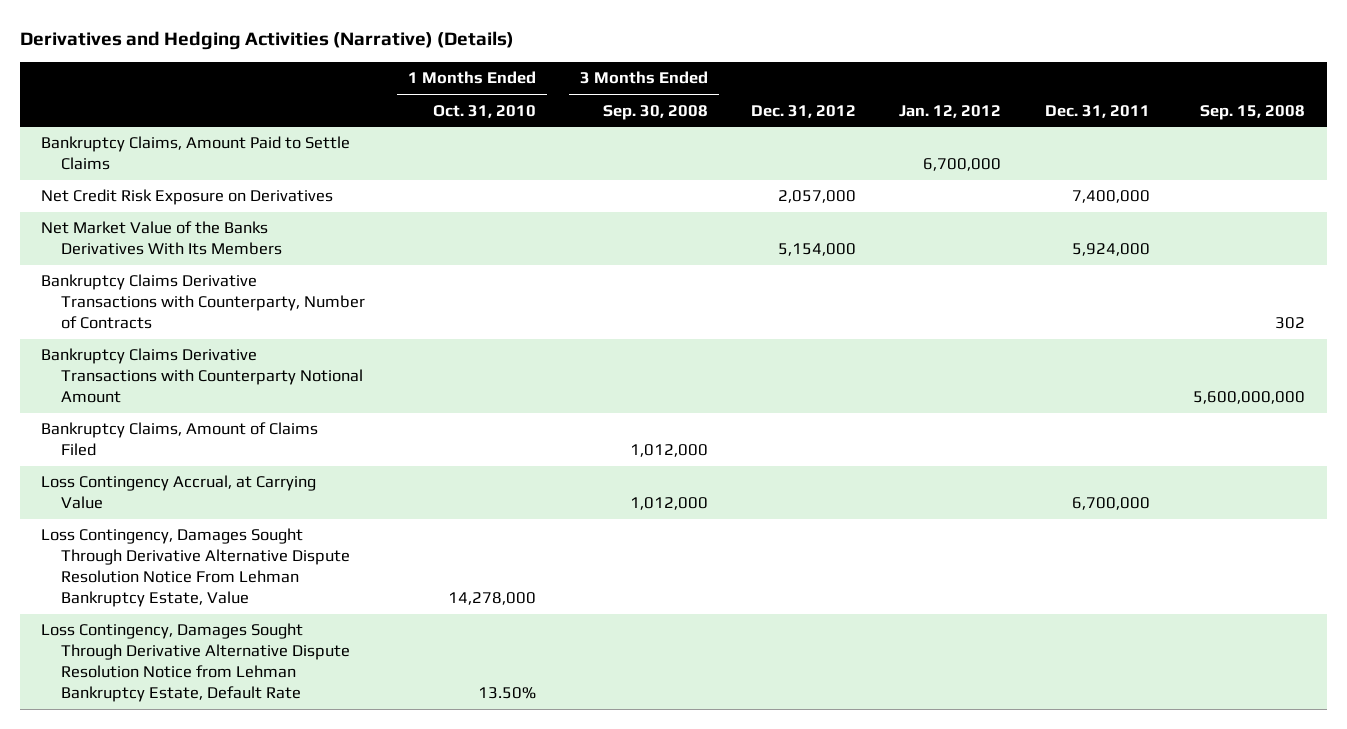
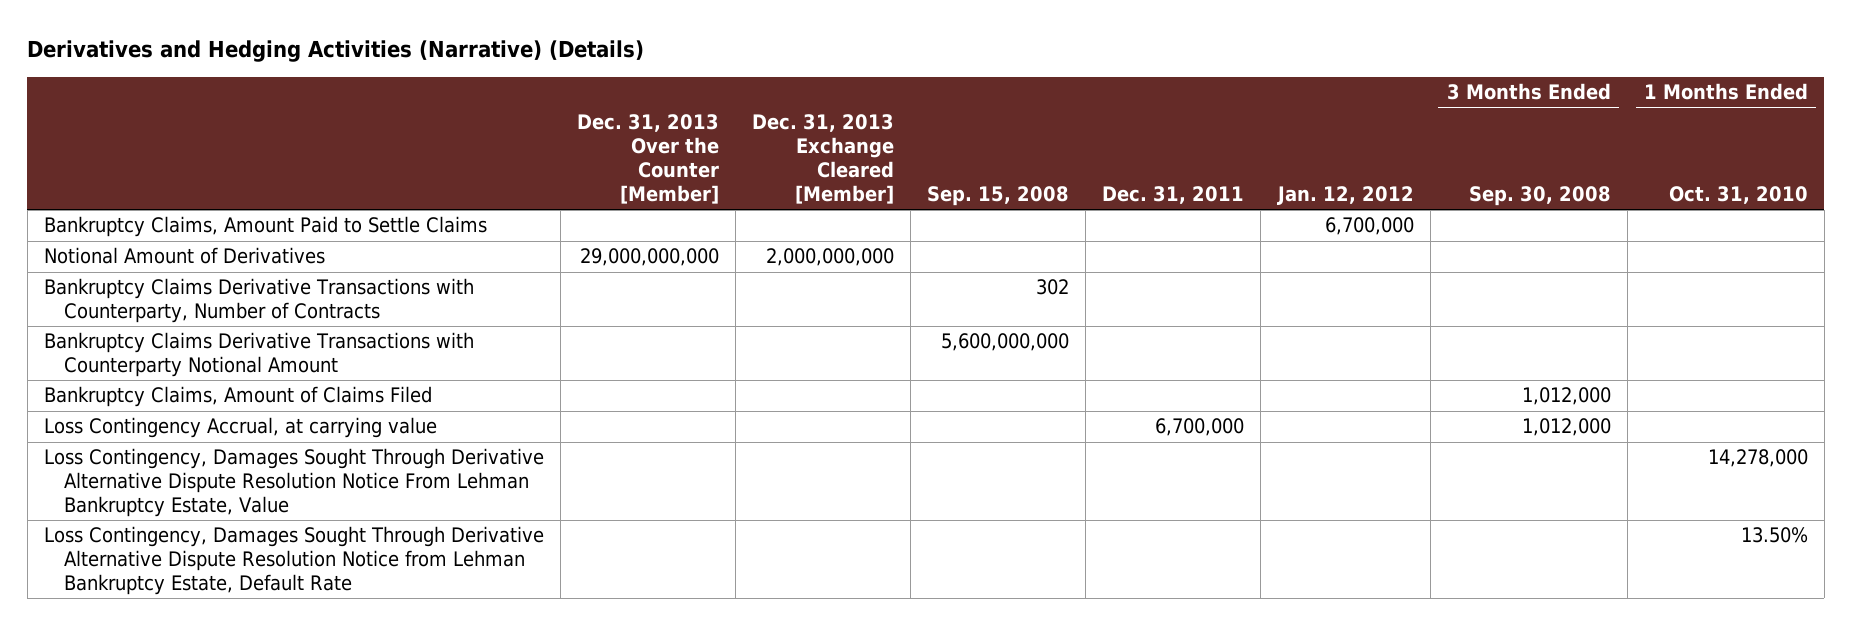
[751,104,857,118] Dec. 31, 2012 -> none
none -> [577,114,720,205] Dec. 31, 2013 Over the Counter [Member]
none -> [752,114,895,205] Dec. 31, 2013 Exchange Cleared [Member]
[41,189,334,206] Net Credit Risk Exposure on Derivatives -> none
[41,221,282,256] Net Market Value of the Banks Derivatives With Its Members -> none
none -> [43,247,325,265] Notional Amount of Derivatives
[41,475,317,510] Loss Contingency Accrual, at Carrying Value -> [43,417,437,439] Loss Contingency Accrual, at carrying value

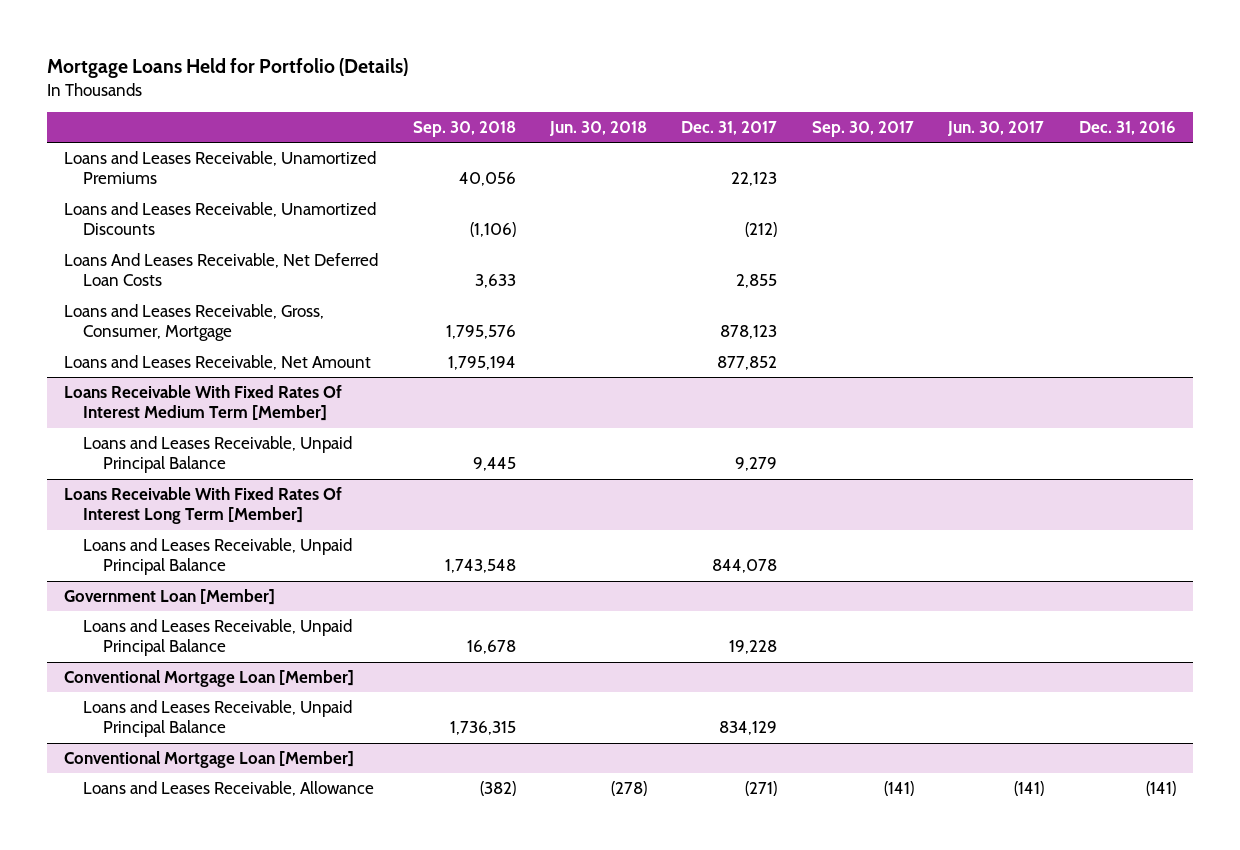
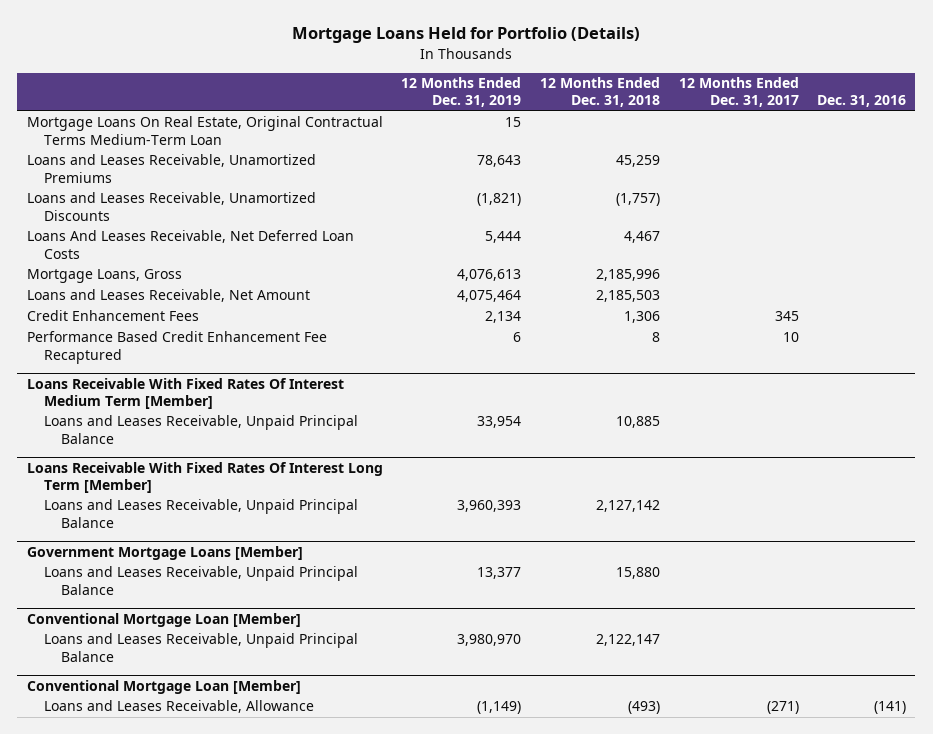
[412,121,516,138] Sep. 30, 2018 -> none
[548,121,647,137] Jun. 30, 2018 -> none
[681,121,778,136] Dec. 31, 2017 -> none
[811,121,914,138] Sep. 30, 2017 -> none
[947,121,1045,137] Jun. 30, 2017 -> none
none -> [401,77,522,108] 12 Months Ended Dec. 31, 2019
none -> [539,77,660,108] 12 Months Ended Dec. 31, 2018
none -> [678,77,799,108] 12 Months Ended Dec. 31, 2017
none -> [26,116,383,145] Mortgage Loans On Real Estate, Original Contractual Terms Medium-Term Loan
[64,303,325,342] Loans and Leases Receivable, Gross, Consumer, Mortgage -> none
none -> [26,269,182,284] Mortgage Loans, Gross
none -> [26,310,199,322] Credit Enhancement Fees
none -> [26,331,327,364] Performance Based Credit Enhancement Fee Recaptured
[64,588,276,605] Government Loan [Member] -> [26,545,303,560] Government Mortgage Loans [Member]

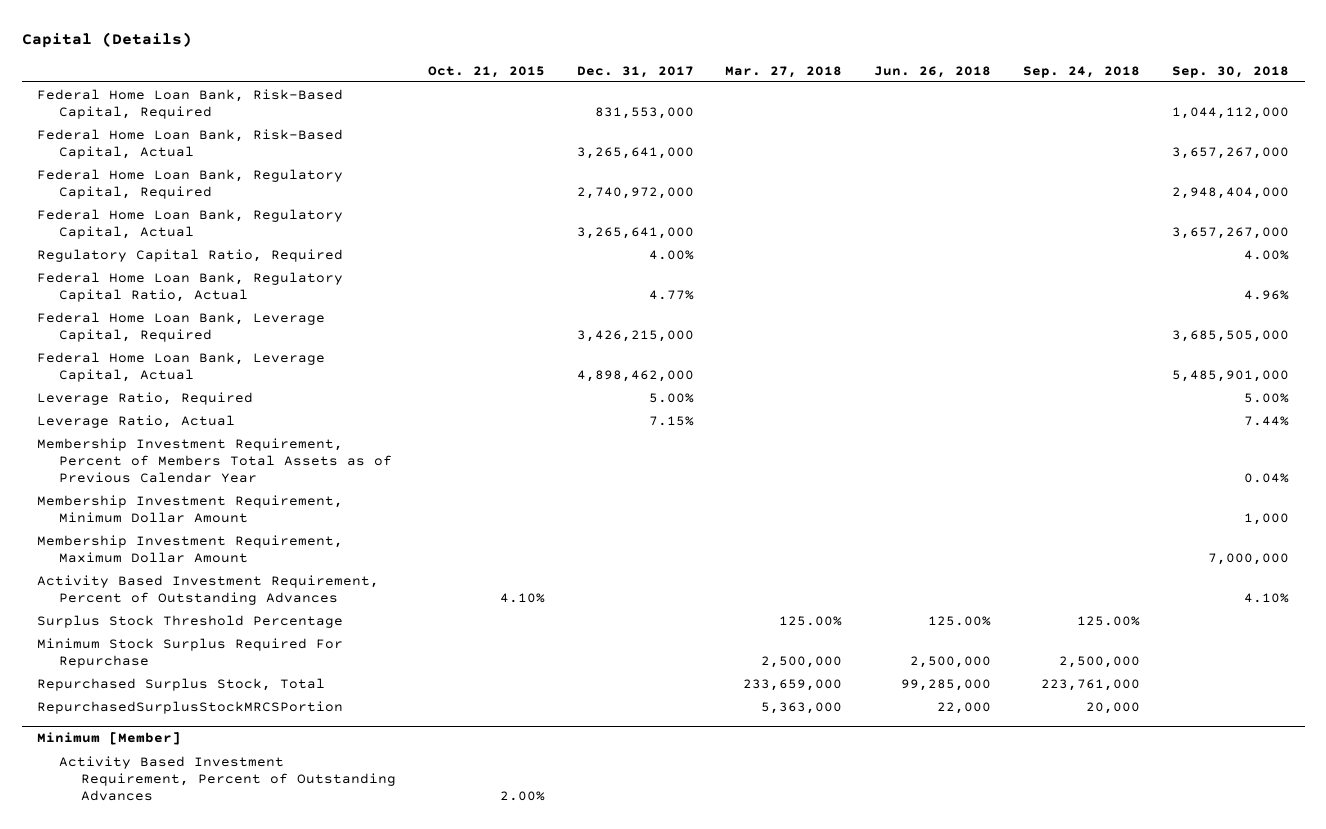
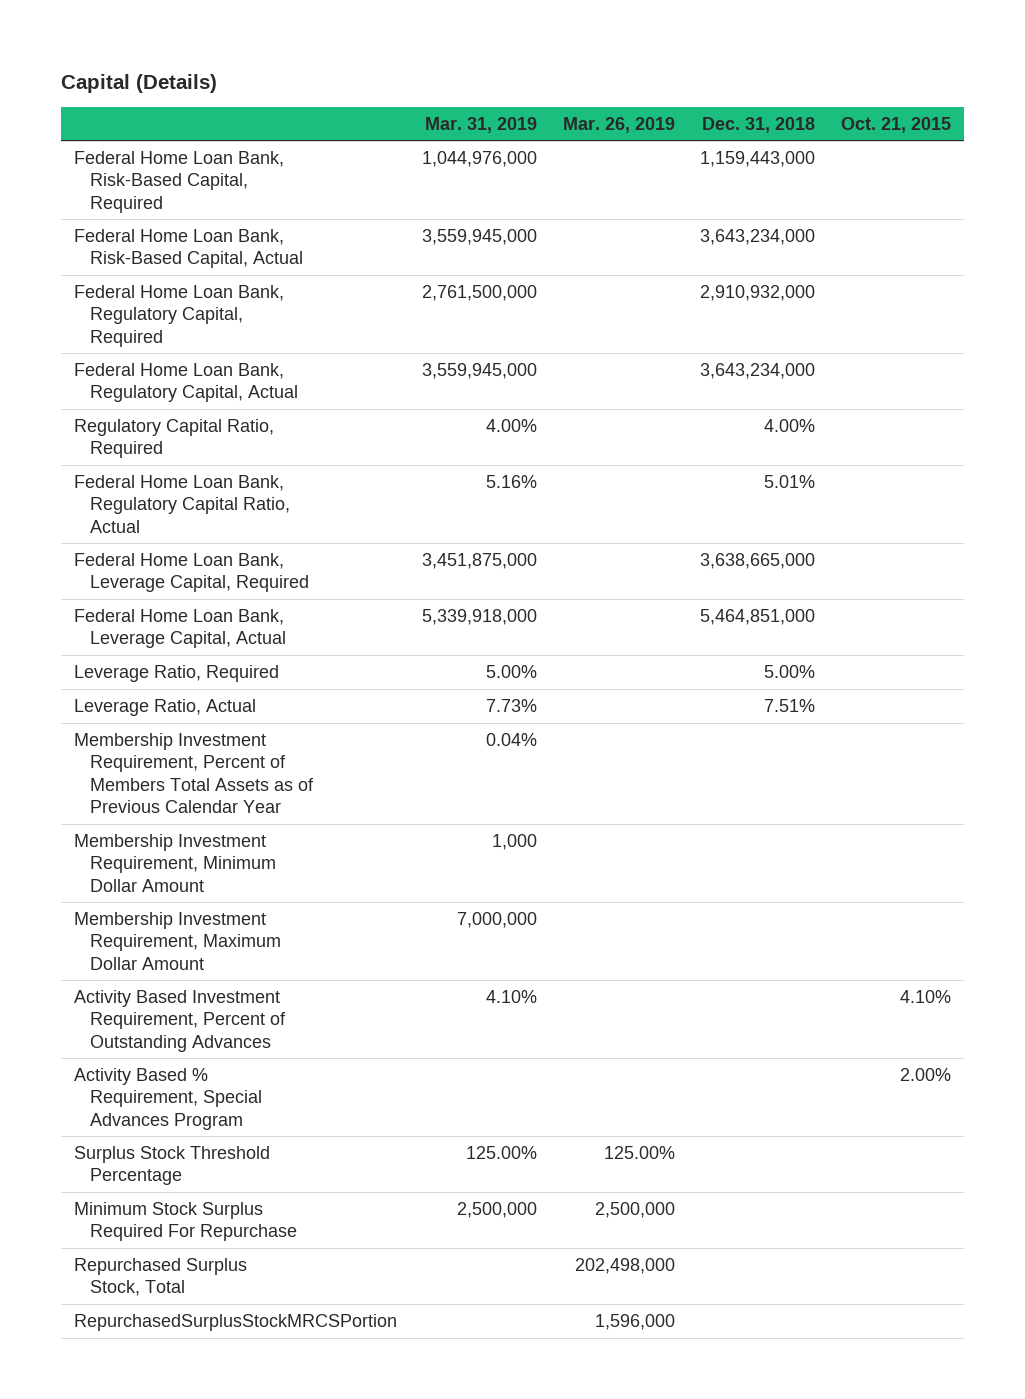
[576,65,694,78] Dec. 31, 2017 -> none
[725,65,843,78] Mar. 27, 2018 -> none
[874,65,992,78] Jun. 26, 2018 -> none
[1022,65,1140,78] Sep. 24, 2018 -> none
[1171,65,1289,78] Sep. 30, 2018 -> none
none -> [425,116,538,133] Mar. 31, 2019
none -> [562,116,675,133] Mar. 26, 2019
none -> [702,116,816,133] Dec. 31, 2018
none -> [73,1068,262,1130] Activity Based % Requirement, Special Advances Program
[37,732,182,746] Minimum [Member] -> none
[59,755,397,801] Activity Based Investment Requirement, Percent of Outstanding Advances -> none

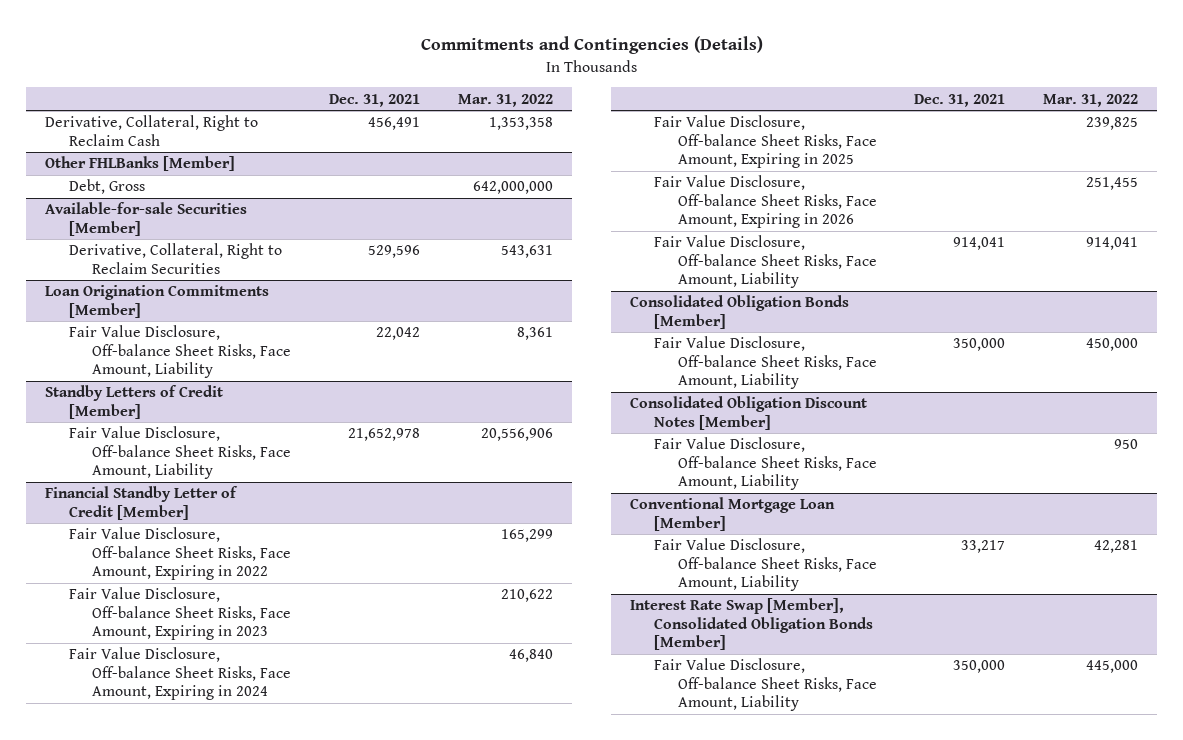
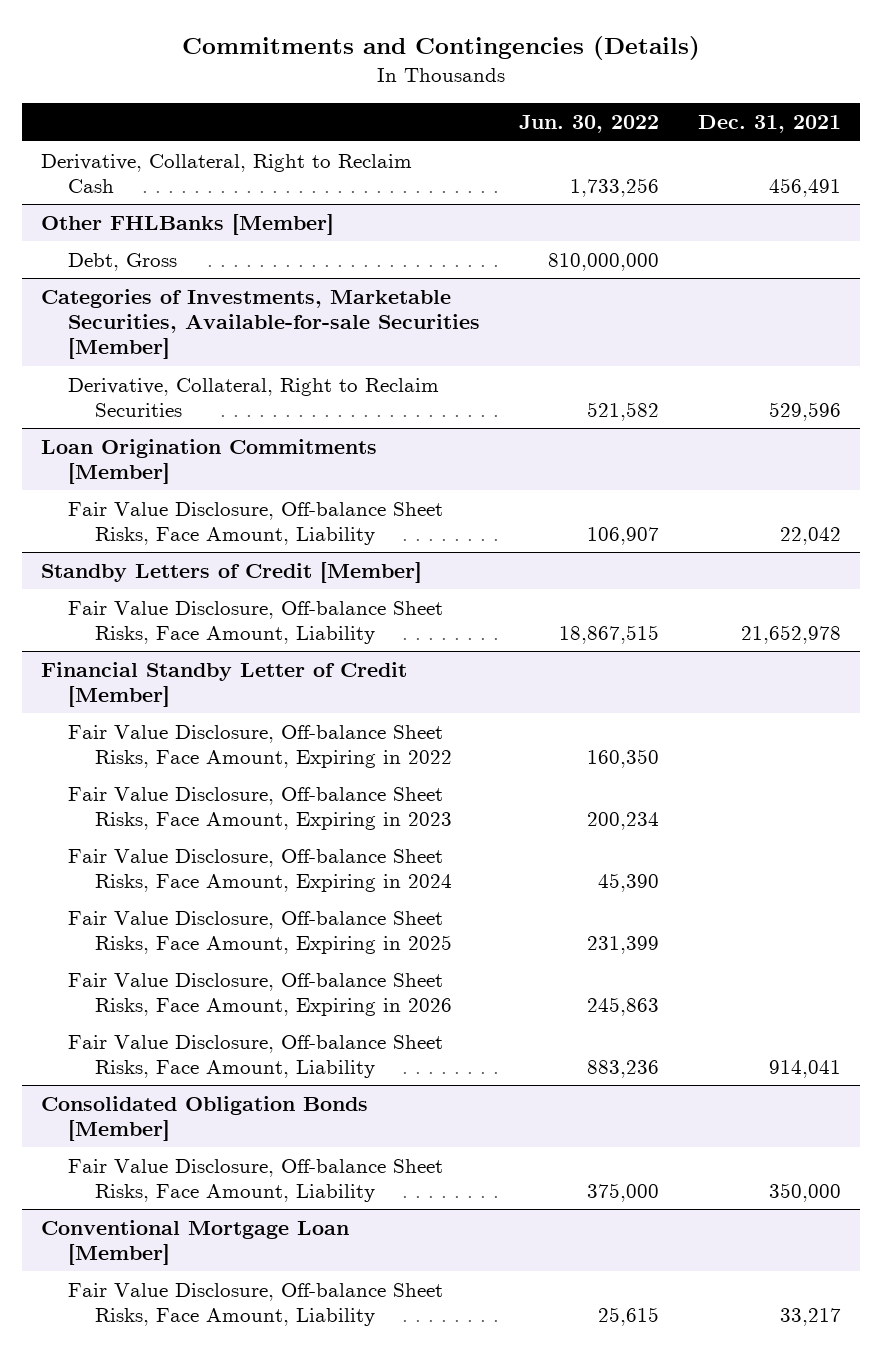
[457,93,553,107] Mar. 31, 2022 -> none
none -> [518,115,659,134] Jun. 30, 2022
[44,202,247,236] Available-for-sale Securities [Member] -> [41,288,480,360] Categories of Investments, Marketable Securities, Available-for-sale Securities [Member]
[630,396,868,430] Consolidated Obligation Discount Notes [Member] -> none
[653,437,877,490] Fair Value Disclosure, Off-balance Sheet Risks, Face Amount, Liability -> none
[630,598,873,650] Interest Rate Swap [Member], Consolidated Obligation Bonds [Member] -> none
[653,658,877,711] Fair Value Disclosure, Off-balance Sheet Risks, Face Amount, Liability -> none

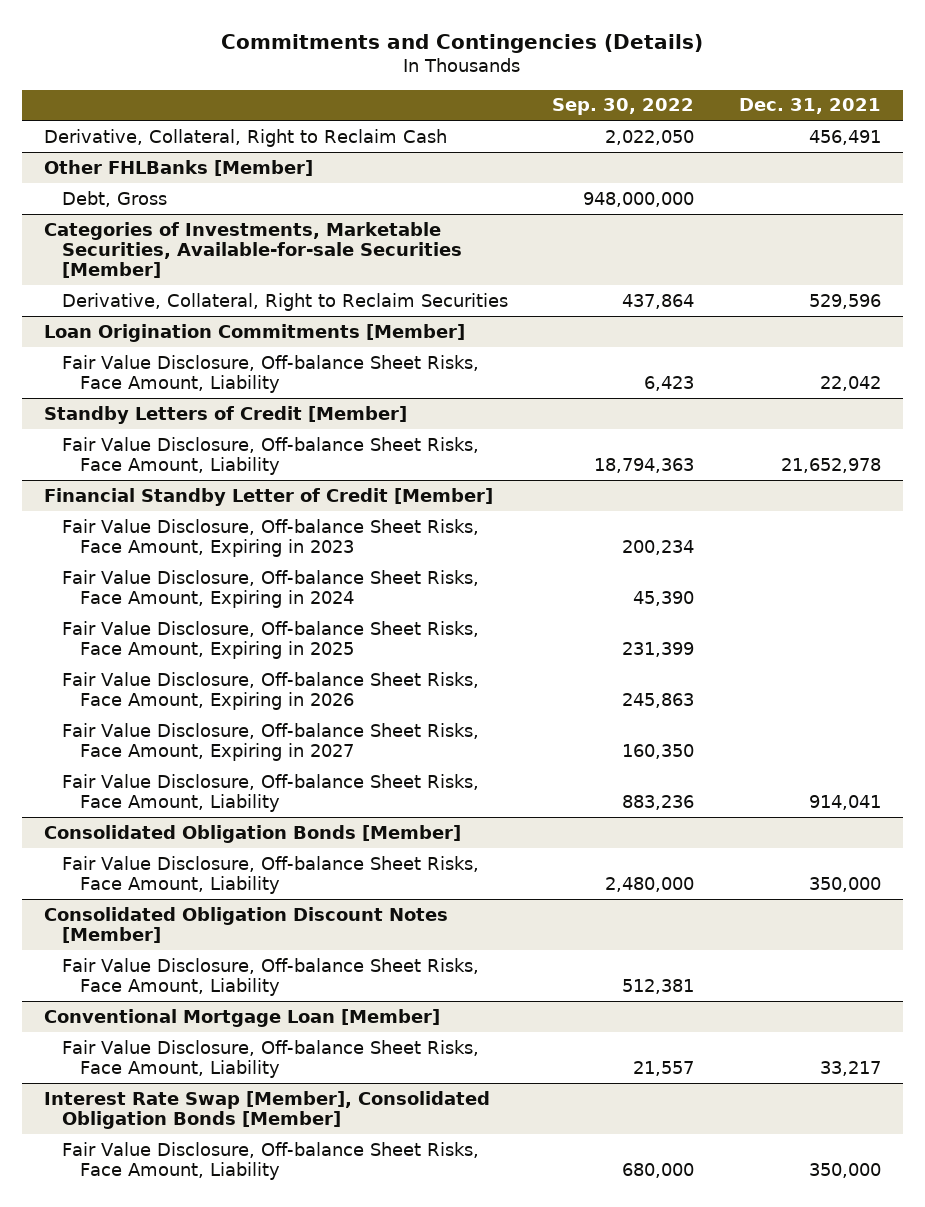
[518,115,659,134] Jun. 30, 2022 -> none
none -> [552,98,695,116] Sep. 30, 2022
[67,724,452,769] Fair Value Disclosure, Off-balance Sheet Risks, Face Amount, Expiring in 2022 -> none
none -> [62,722,480,761] Fair Value Disclosure, Off-balance Sheet Risks, Face Amount, Expiring in 2027
none -> [44,906,449,943] Consolidated Obligation Discount Notes [Member]
none -> [62,957,480,996] Fair Value Disclosure, Off-balance Sheet Risks, Face Amount, Liability
none -> [44,1090,491,1129] Interest Rate Swap [Member], Consolidated Obligation Bonds [Member]
none -> [62,1141,480,1180] Fair Value Disclosure, Off-balance Sheet Risks, Face Amount, Liability

